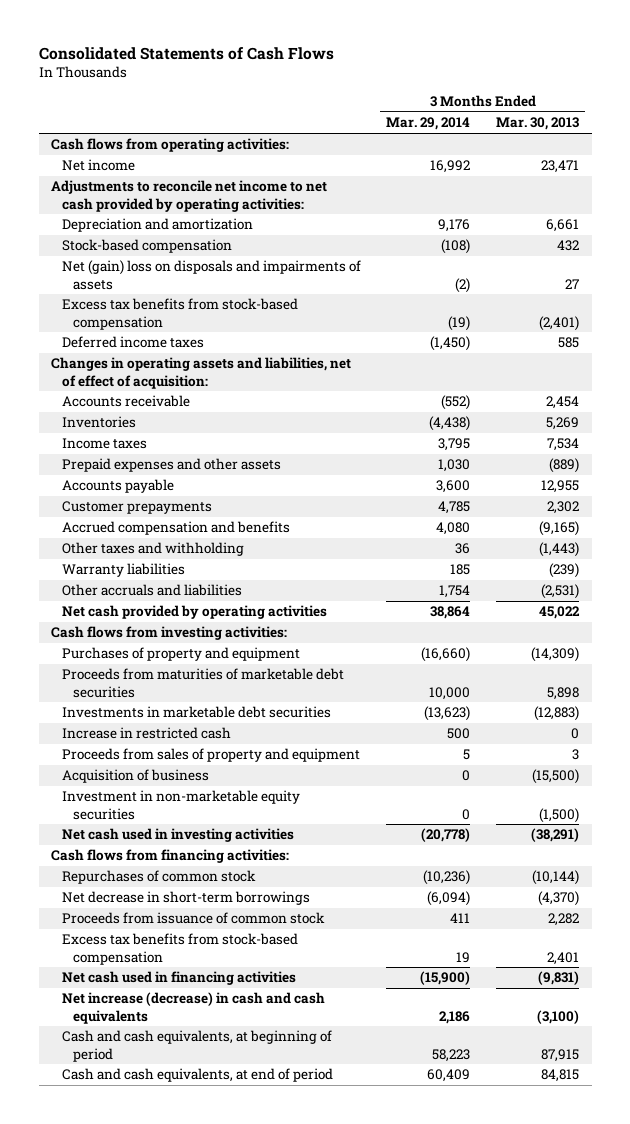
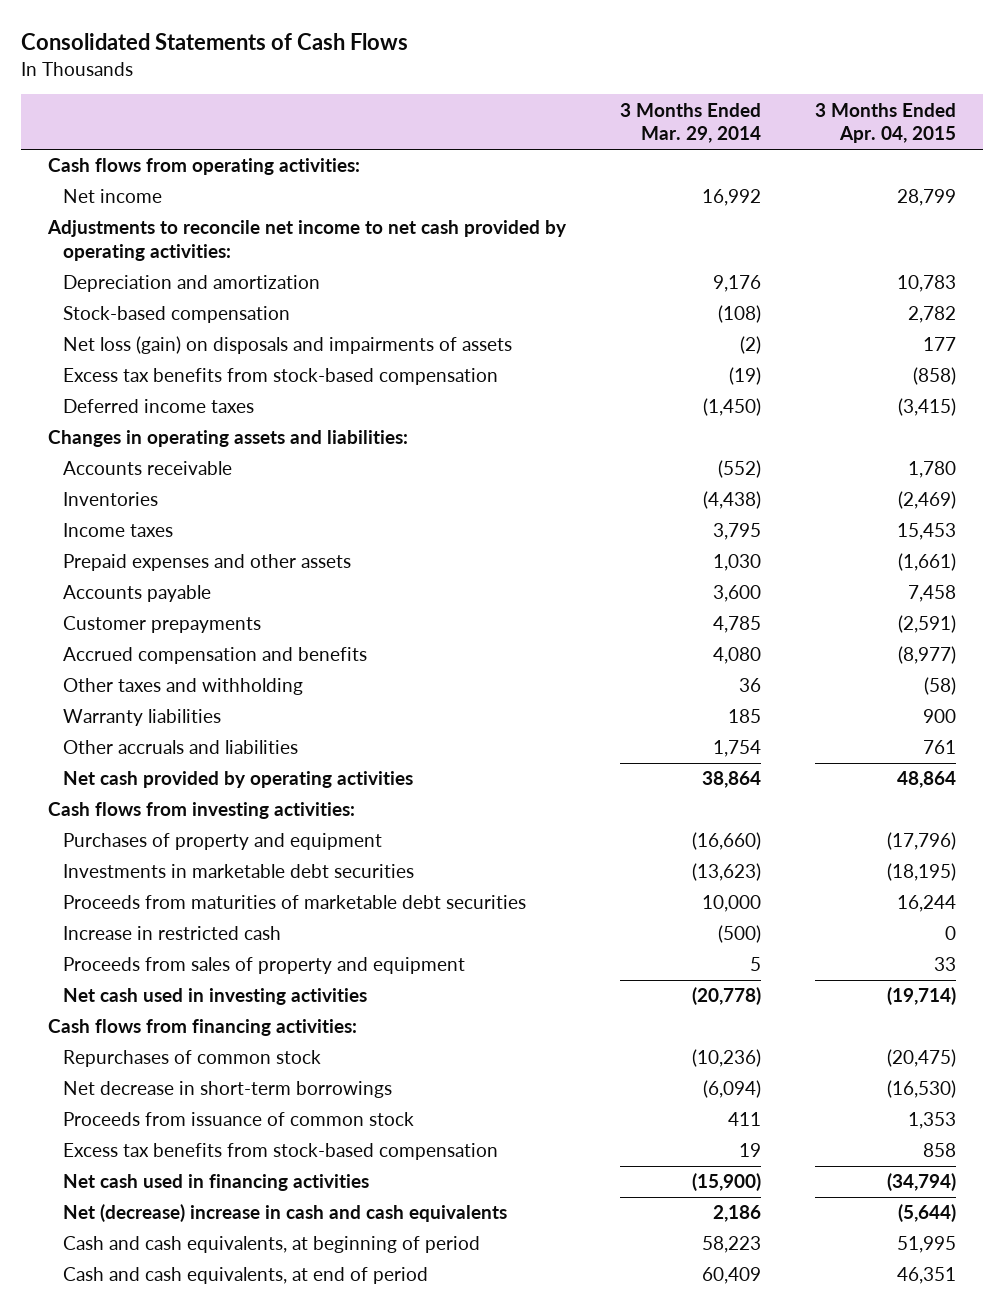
[495,117,579,131] Mar. 30, 2013 -> none
none -> [814,102,956,144] 3 Months Ended Apr. 04, 2015
[61,260,361,290] Net (gain) loss on disposals and impairments of assets -> [63,336,513,355] Net loss (gain) on disposals and impairments of assets
[51,357,352,389] Changes in operating assets and liabilities, net of effect of acquisition: -> [48,430,409,448] Changes in operating assets and liabilities:
[61,668,344,698] Proceeds from maturities of marketable debt securities -> [63,895,527,910] Proceeds from maturities of marketable debt securities
[447,728,471,740] 500 -> [718,925,762,944] (500)
[61,769,209,784] Acquisition of business -> none
[61,790,300,820] Investment in non-marketable equity securities -> none
[61,992,325,1024] Net increase (decrease) in cash and cash equivalents -> [63,1204,508,1223] Net (decrease) increase in cash and cash equivalents

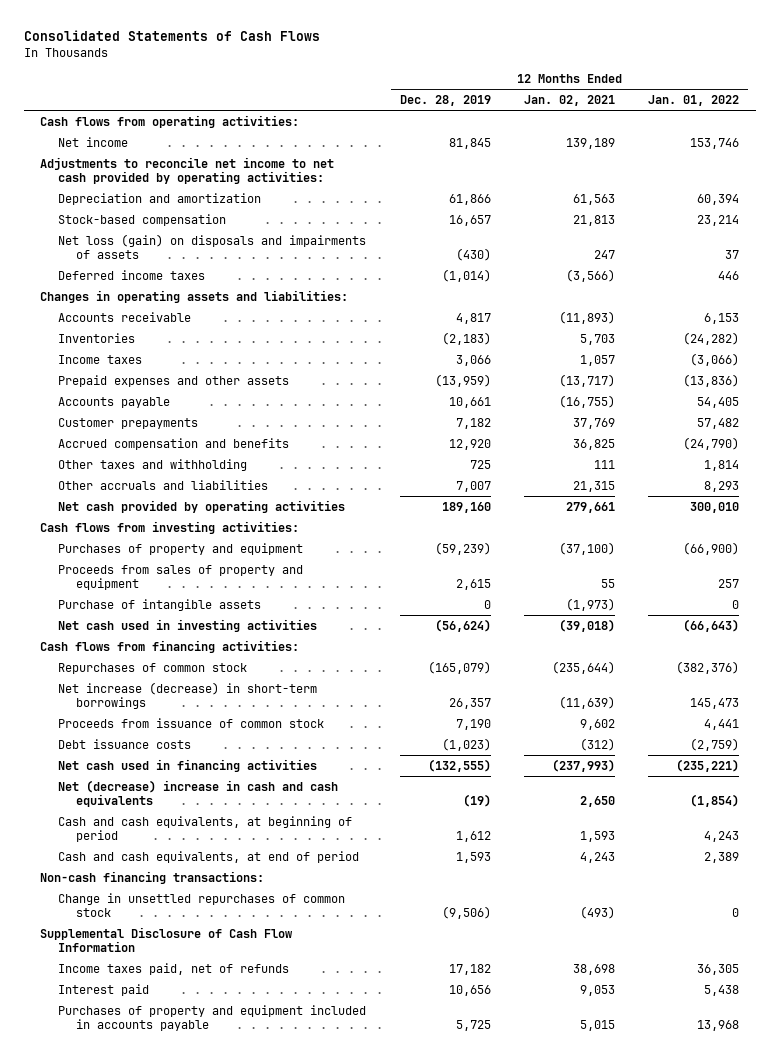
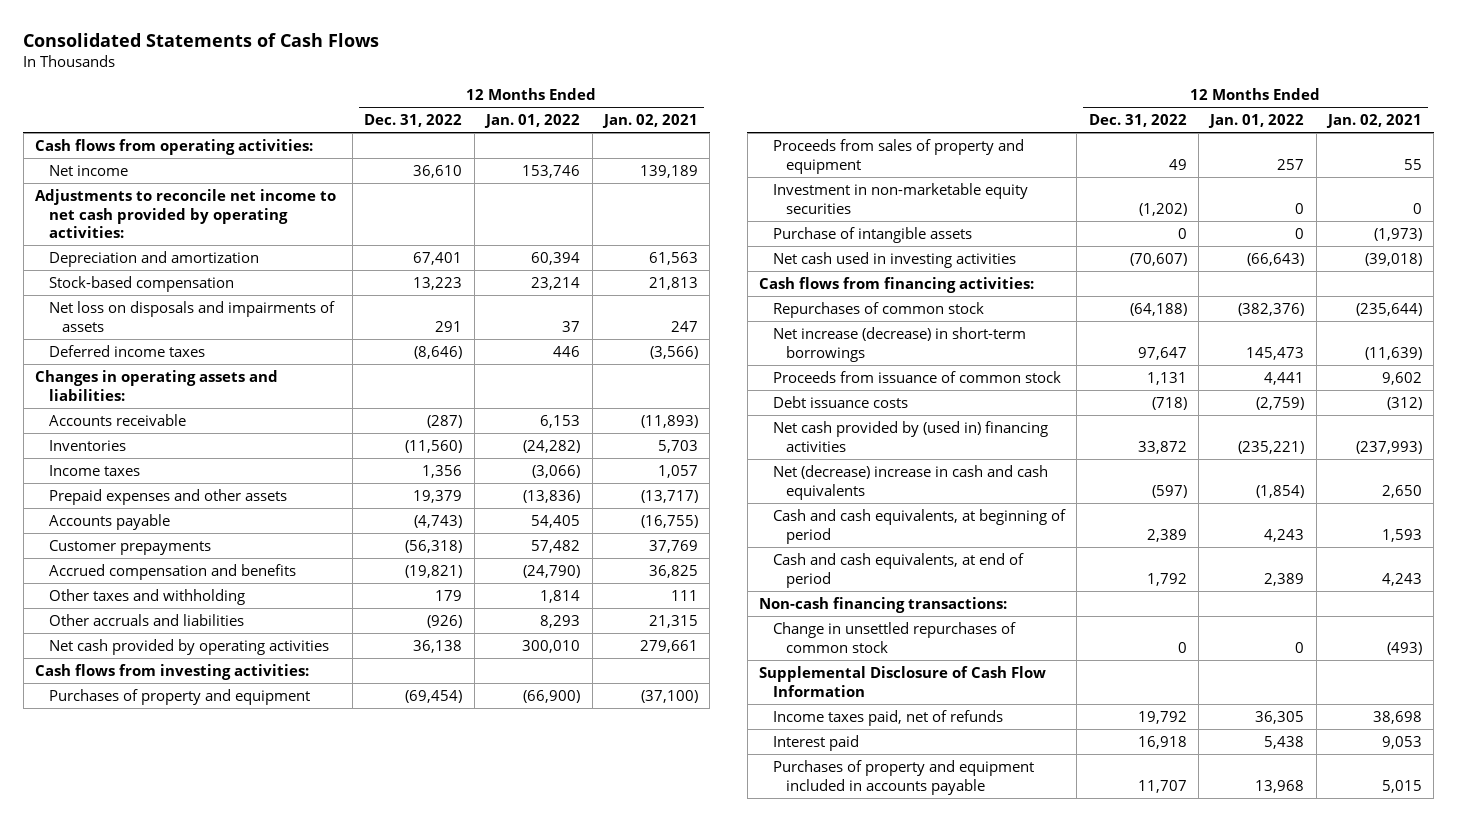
[399,94,491,106] Dec. 28, 2019 -> none
none -> [364,113,463,127] Dec. 31, 2022
[58,233,367,259] Net loss (gain) on disposals and impairments of assets -> [48,300,335,332] Net loss on disposals and impairments of assets
none -> [772,182,1028,214] Investment in non-marketable equity securities
[58,758,318,772] Net cash used in financing activities -> [772,420,1048,452] Net cash provided by (used in) financing activities

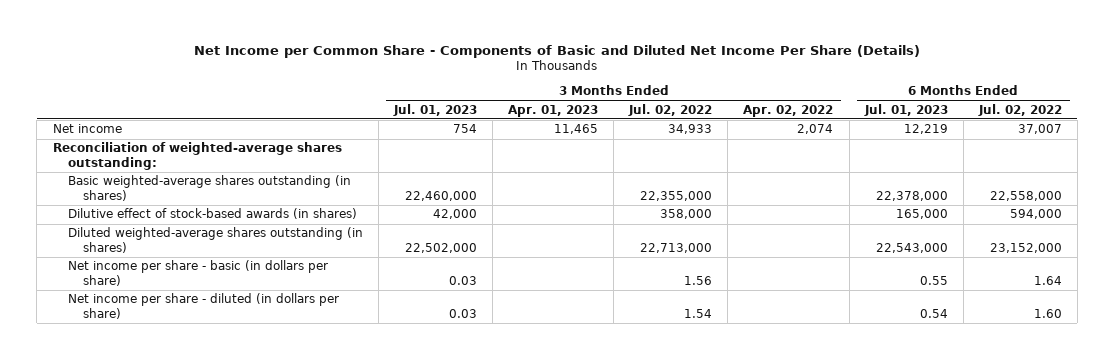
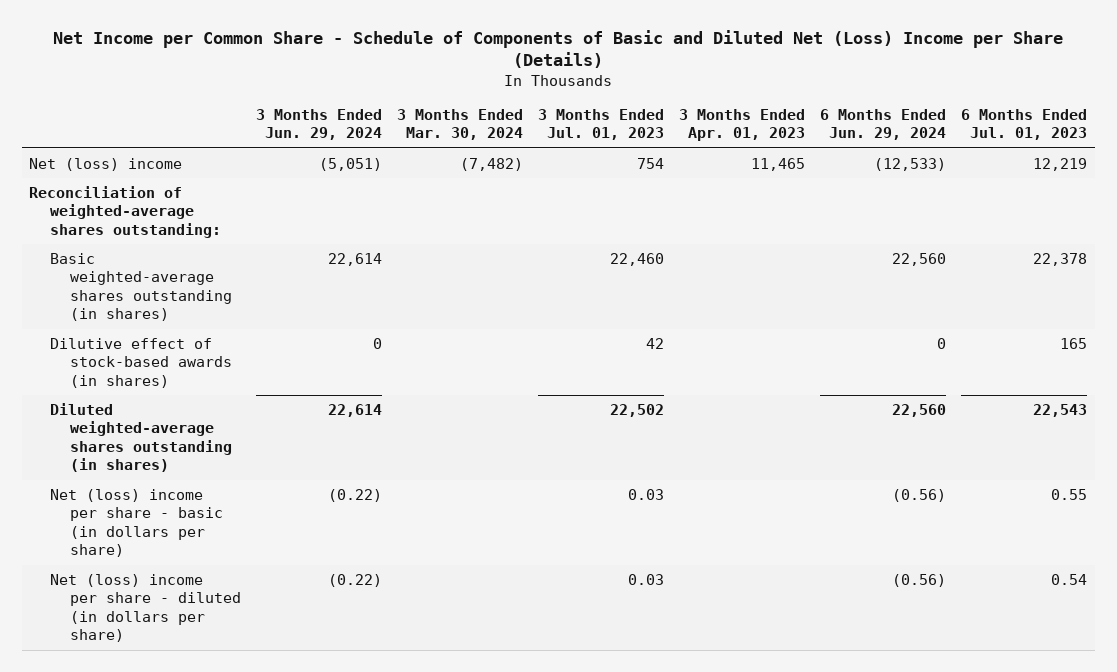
[194,44,921,58] Net Income per Common Share - Components of Basic and Diluted Net Income Per Share (Details) -> [53,30,1064,69] Net Income per Common Share - Schedule of Components of Basic and Diluted Net (Loss) Income per Share (Details)
[628,103,713,116] Jul. 02, 2022 -> none
[743,104,834,117] Apr. 02, 2022 -> none
[977,103,1062,116] Jul. 02, 2022 -> none
none -> [255,108,382,141] 3 Months Ended Jun. 29, 2024
none -> [396,108,523,141] 3 Months Ended Mar. 30, 2024
none -> [820,108,947,141] 6 Months Ended Jun. 29, 2024
[52,124,122,134] Net income -> [29,157,183,171] Net (loss) income
[405,190,478,201] 22,460,000 -> [610,252,665,266] 22,460
[875,190,948,201] 22,378,000 -> [1033,252,1088,266] 22,378
[433,209,478,220] 42,000 -> [646,337,665,349] 42
[895,209,948,220] 165,000 -> [1060,337,1088,349] 165
[405,242,478,253] 22,502,000 -> [610,403,665,417] 22,502
[875,242,948,253] 22,543,000 -> [1033,403,1088,417] 22,543
[67,260,328,286] Net income per share - basic (in dollars per share) -> [49,488,223,558] Net (loss) income per share - basic (in dollars per share)
[67,293,339,319] Net income per share - diluted (in dollars per share) -> [49,573,241,643] Net (loss) income per share - diluted (in dollars per share)

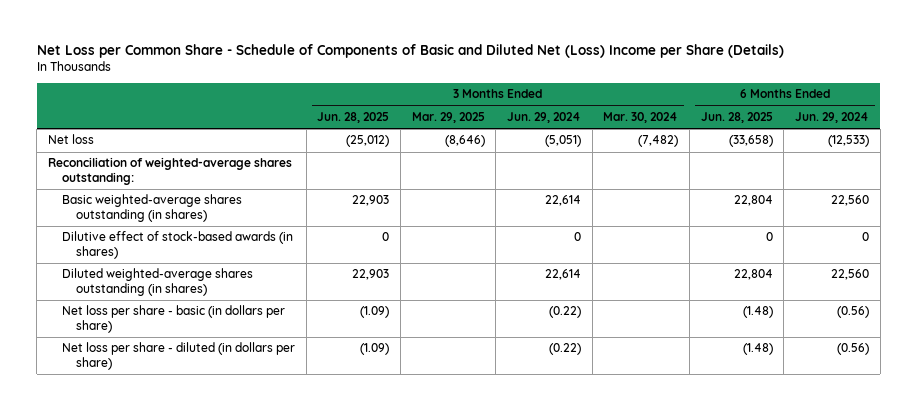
[53,30,1064,69] Net Income per Common Share - Schedule of Components of Basic and Diluted Net (Loss) Income per Share (Details) -> [36,44,784,59] Net Loss per Common Share - Schedule of Components of Basic and Diluted Net (Loss) Income per Share (Details)
[538,108,665,141] 3 Months Ended Jul. 01, 2023 -> none
[679,108,806,142] 3 Months Ended Apr. 01, 2023 -> none
[961,108,1088,141] 6 Months Ended Jul. 01, 2023 -> none
none -> [317,111,390,123] Jun. 28, 2025
none -> [411,111,485,123] Mar. 29, 2025
none -> [700,111,773,123] Jun. 28, 2025
[29,157,183,171] Net (loss) income -> [47,134,94,145] Net loss
[49,488,223,558] Net (loss) income per share - basic (in dollars per share) -> [61,305,285,333] Net loss per share - basic (in dollars per share)
[49,573,241,643] Net (loss) income per share - diluted (in dollars per share) -> [61,342,295,370] Net loss per share - diluted (in dollars per share)

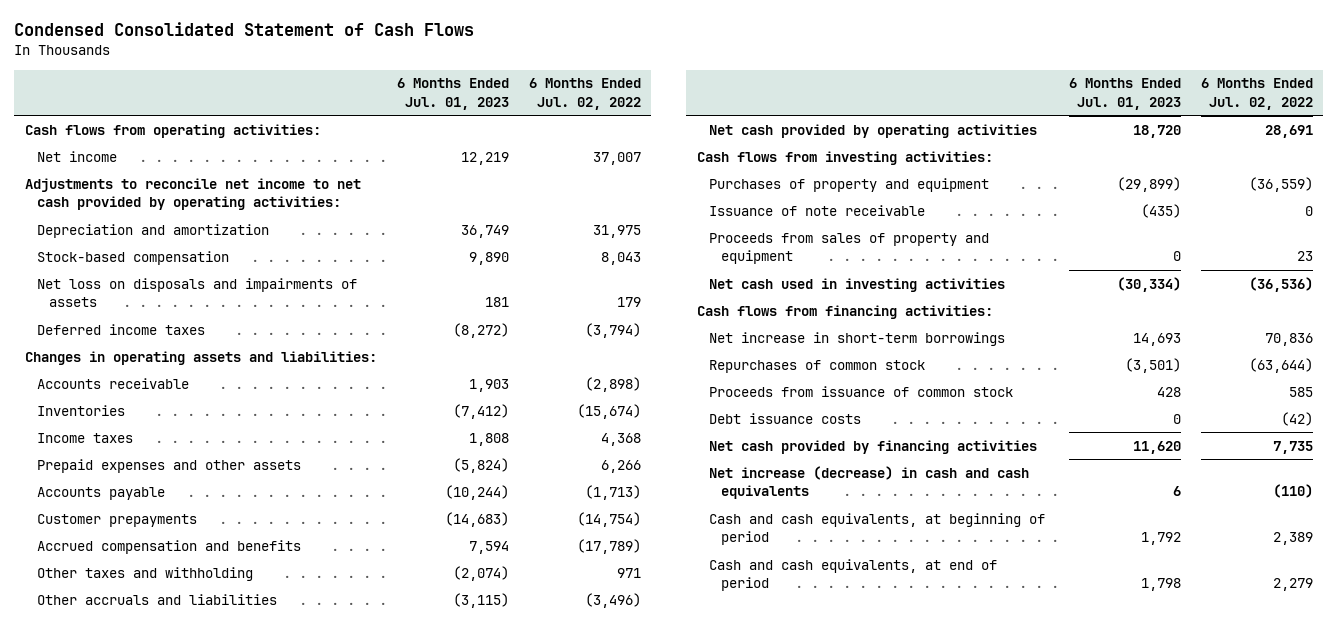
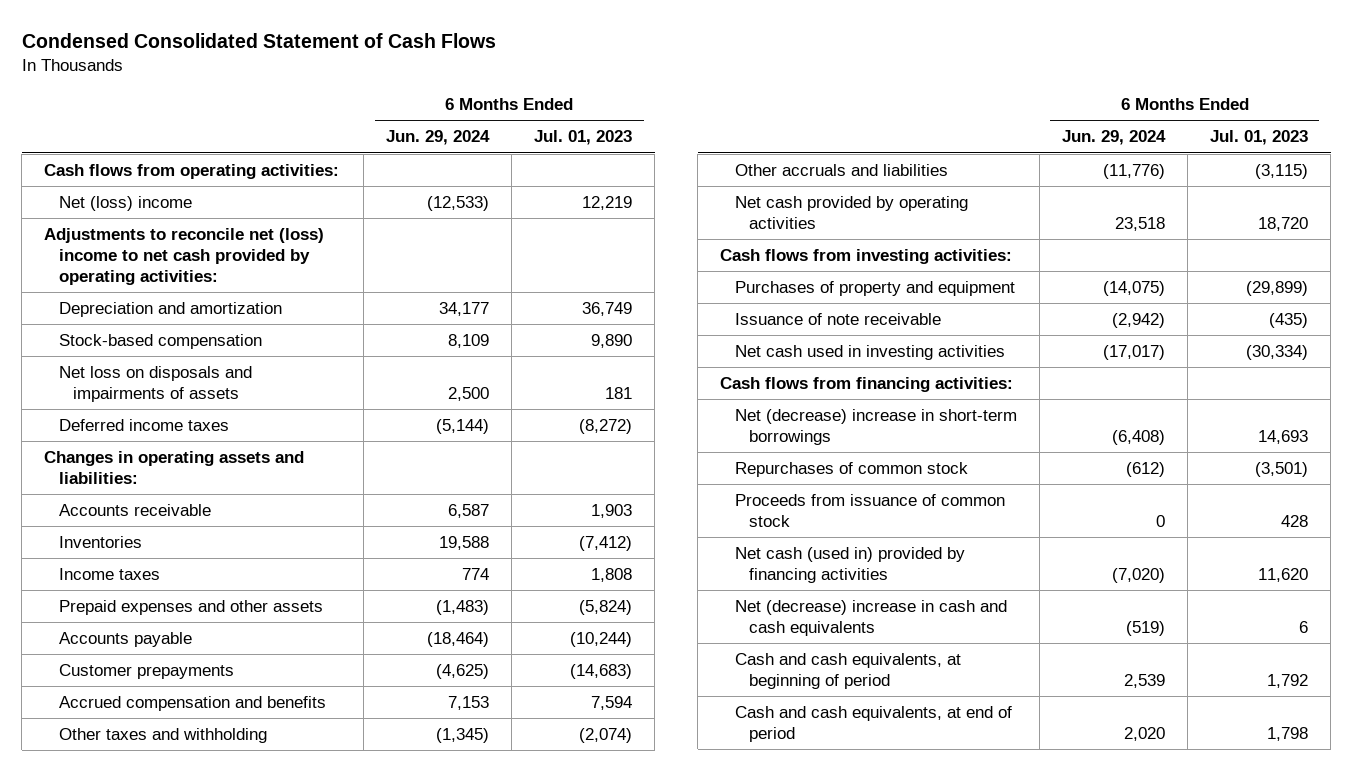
[528,78,641,110] 6 Months Ended Jul. 02, 2022 -> none
none -> [386,130,491,146] Jun. 29, 2024
[36,150,117,162] Net income -> [58,195,192,211] Net (loss) income
[24,177,361,210] Adjustments to reconcile net income to net cash provided by operating activities: -> [44,227,325,285] Adjustments to reconcile net (loss) income to net cash provided by operating activities:
[708,232,989,264] Proceeds from sales of property and equipment -> none
[708,331,1005,346] Net increase in short-term borrowings -> [734,408,1017,445] Net (decrease) increase in short-term borrowings
[708,412,861,424] Debt issuance costs -> none
[708,439,1037,454] Net cash provided by financing activities -> [734,546,965,583] Net cash (used in) provided by financing activities
[708,465,1029,499] Net increase (decrease) in cash and cash equivalents -> [734,599,1007,636] Net (decrease) increase in cash and cash equivalents

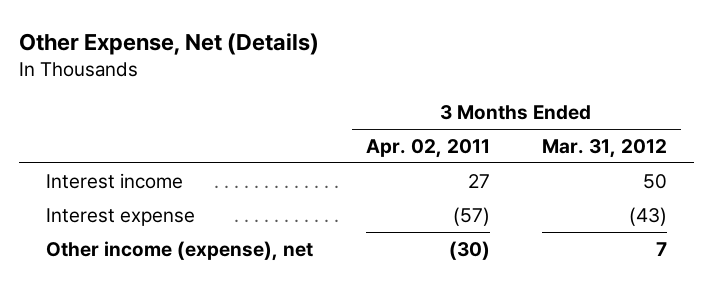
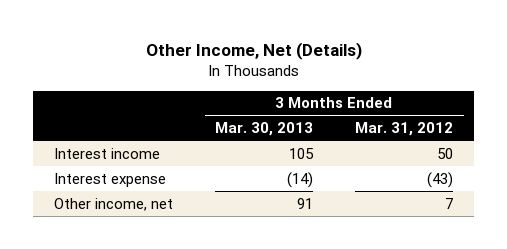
[19,32,320,55] Other Expense, Net (Details) -> [145,42,362,61] Other Income, Net (Details)
[365,138,490,158] Apr. 02, 2011 -> none
none -> [215,122,314,137] Mar. 30, 2013
[45,240,313,261] Other income (expense), net -> [54,197,174,211] Other income, net

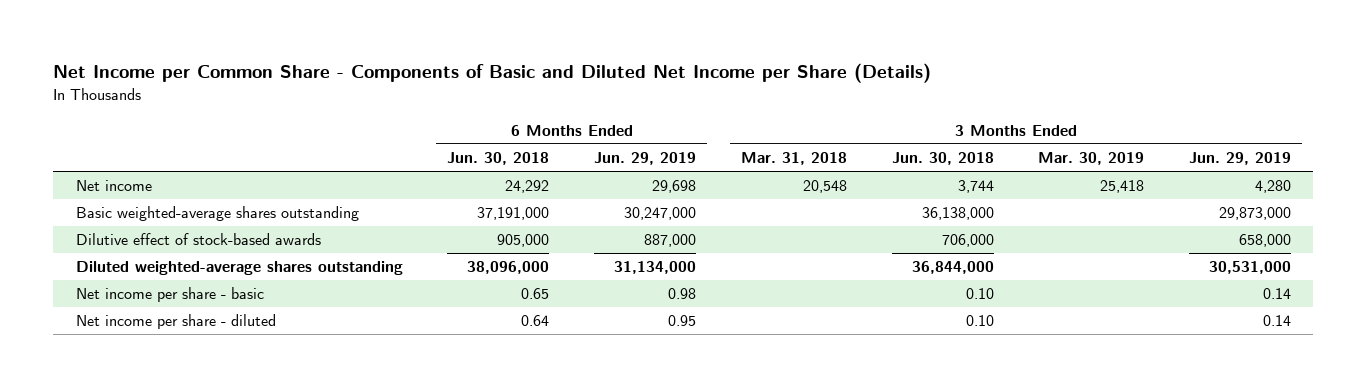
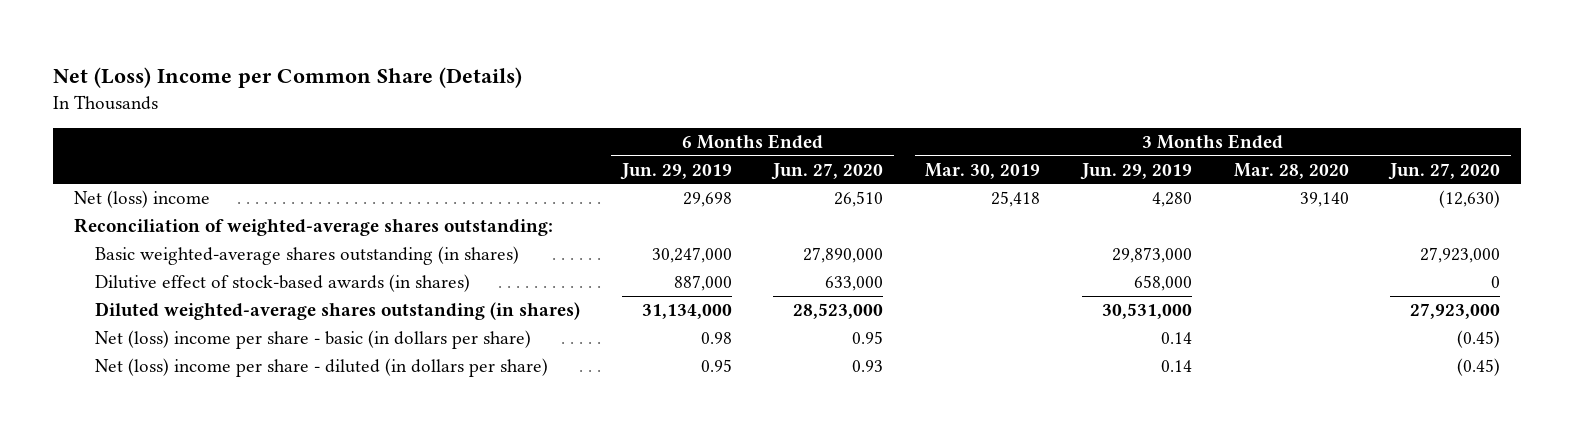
[53,63,932,84] Net Income per Common Share - Components of Basic and Diluted Net Income per Share (Details) -> [52,66,522,88] Net (Loss) Income per Common Share (Details)
[447,152,550,166] Jun. 30, 2018 -> none
[740,152,847,166] Mar. 31, 2018 -> none
[891,152,994,166] Jun. 30, 2018 -> none
none -> [771,162,884,180] Jun. 27, 2020
none -> [1233,162,1349,179] Mar. 28, 2020
none -> [1388,162,1501,180] Jun. 27, 2020
[75,180,152,192] Net income -> [73,190,210,209] Net (loss) income
none -> [73,218,553,237] Reconciliation of weighted-average shares outstanding:
[75,206,359,222] Basic weighted-average shares outstanding -> [94,246,519,266] Basic weighted-average shares outstanding (in shares)
[75,233,321,246] Dilutive effect of stock-based awards -> [94,274,470,293] Dilutive effect of stock-based awards (in shares)
[75,261,403,276] Diluted weighted-average shares outstanding -> [94,302,580,321] Diluted weighted-average shares outstanding (in shares)
[75,287,264,303] Net income per share - basic -> [94,330,531,350] Net (loss) income per share - basic (in dollars per share)
[75,314,276,330] Net income per share - diluted -> [94,358,548,378] Net (loss) income per share - diluted (in dollars per share)

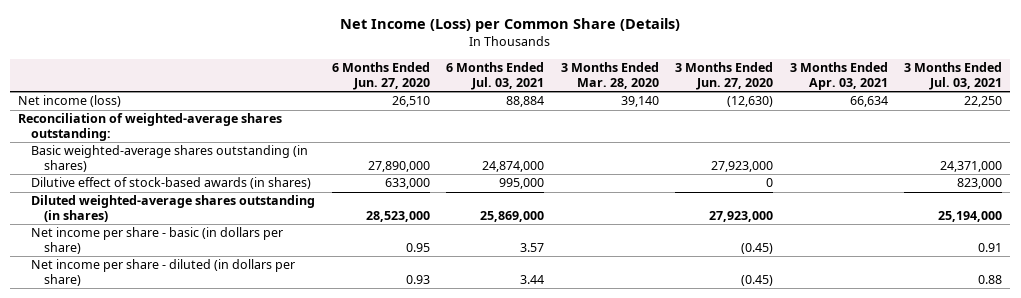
[52,66,522,88] Net (Loss) Income per Common Share (Details) -> [340,18,681,33] Net Income (Loss) per Common Share (Details)
[619,162,732,180] Jun. 29, 2019 -> none
[925,162,1041,179] Mar. 30, 2019 -> none
[1079,162,1192,180] Jun. 29, 2019 -> none
none -> [446,62,545,90] 6 Months Ended Jul. 03, 2021
none -> [789,62,888,90] 3 Months Ended Apr. 03, 2021
none -> [904,62,1003,90] 3 Months Ended Jul. 03, 2021
[73,190,210,209] Net (loss) income -> [18,95,122,108] Net income (loss)
[94,330,531,350] Net (loss) income per share - basic (in dollars per share) -> [31,227,284,254] Net income per share - basic (in dollars per share)
[94,358,548,378] Net (loss) income per share - diluted (in dollars per share) -> [31,259,296,286] Net income per share - diluted (in dollars per share)

